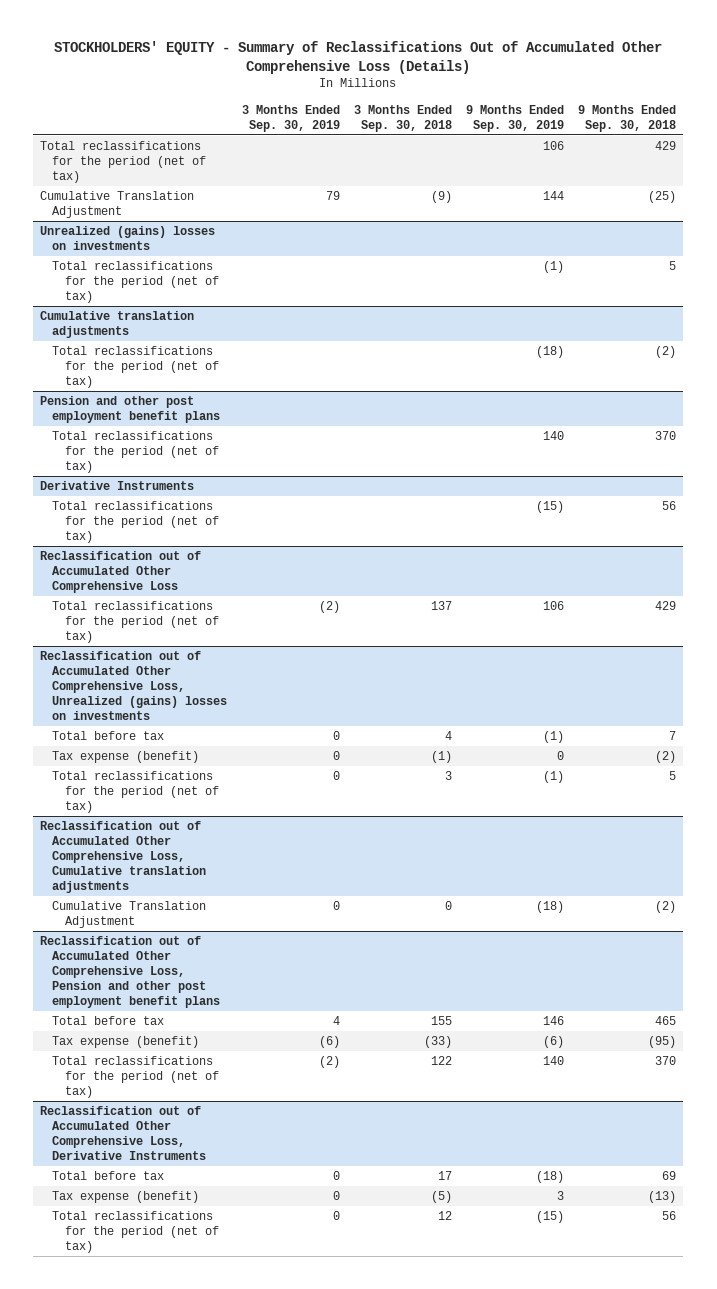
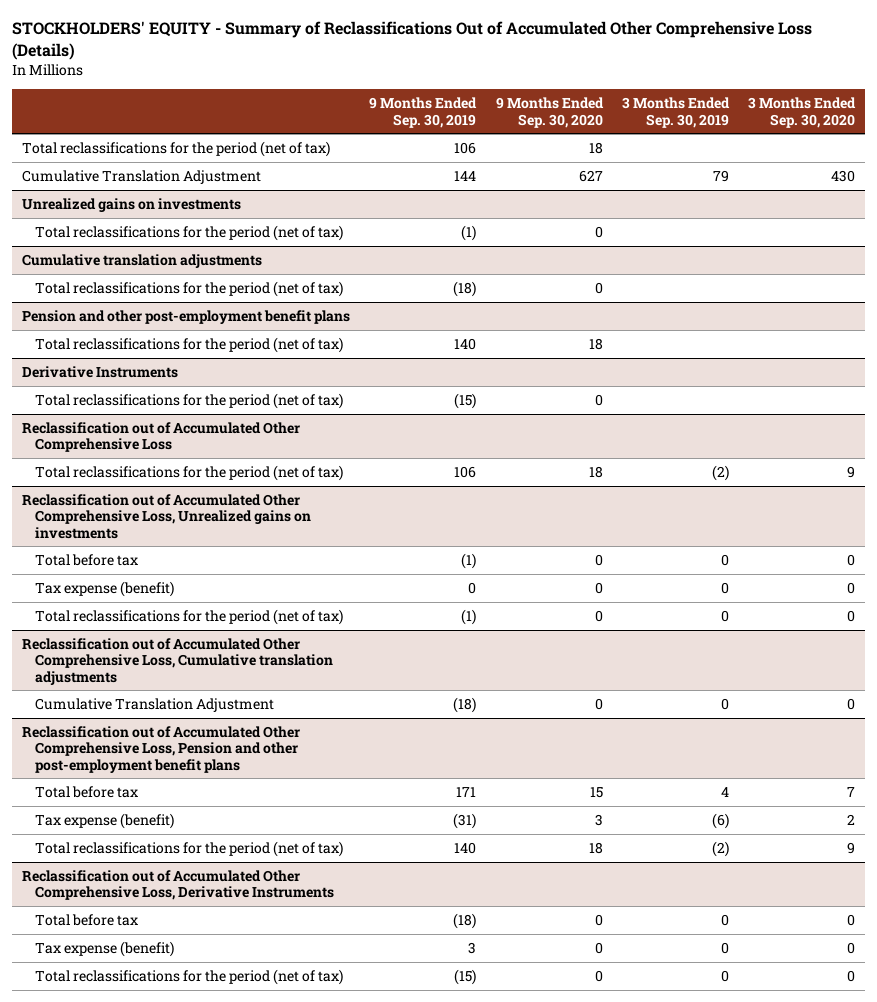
[353,104,452,132] 3 Months Ended Sep. 30, 2018 -> none
[578,104,677,132] 9 Months Ended Sep. 30, 2018 -> none
none -> [495,97,604,128] 9 Months Ended Sep. 30, 2020
none -> [748,97,857,128] 3 Months Ended Sep. 30, 2020
[40,226,216,251] Unrealized (gains) losses on investments -> [22,197,242,212] Unrealized gains on investments
[40,396,221,424] Pension and other post employment benefit plans -> [22,309,351,324] Pension and other post-employment benefit plans
[40,651,228,721] Reclassification out of Accumulated Other Comprehensive Loss, Unrealized (gains) losses on investments -> [22,493,311,539] Reclassification out of Accumulated Other Comprehensive Loss, Unrealized gains on investments
[40,936,221,1009] Reclassification out of Accumulated Other Comprehensive Loss, Pension and other post employment benefit plans -> [22,725,301,773] Reclassification out of Accumulated Other Comprehensive Loss, Pension and other post-employment benefit plans
[543,1016,565,1026] 146 -> [456,786,477,797] 171
[543,1036,565,1049] (6) -> [453,812,477,829] (31)

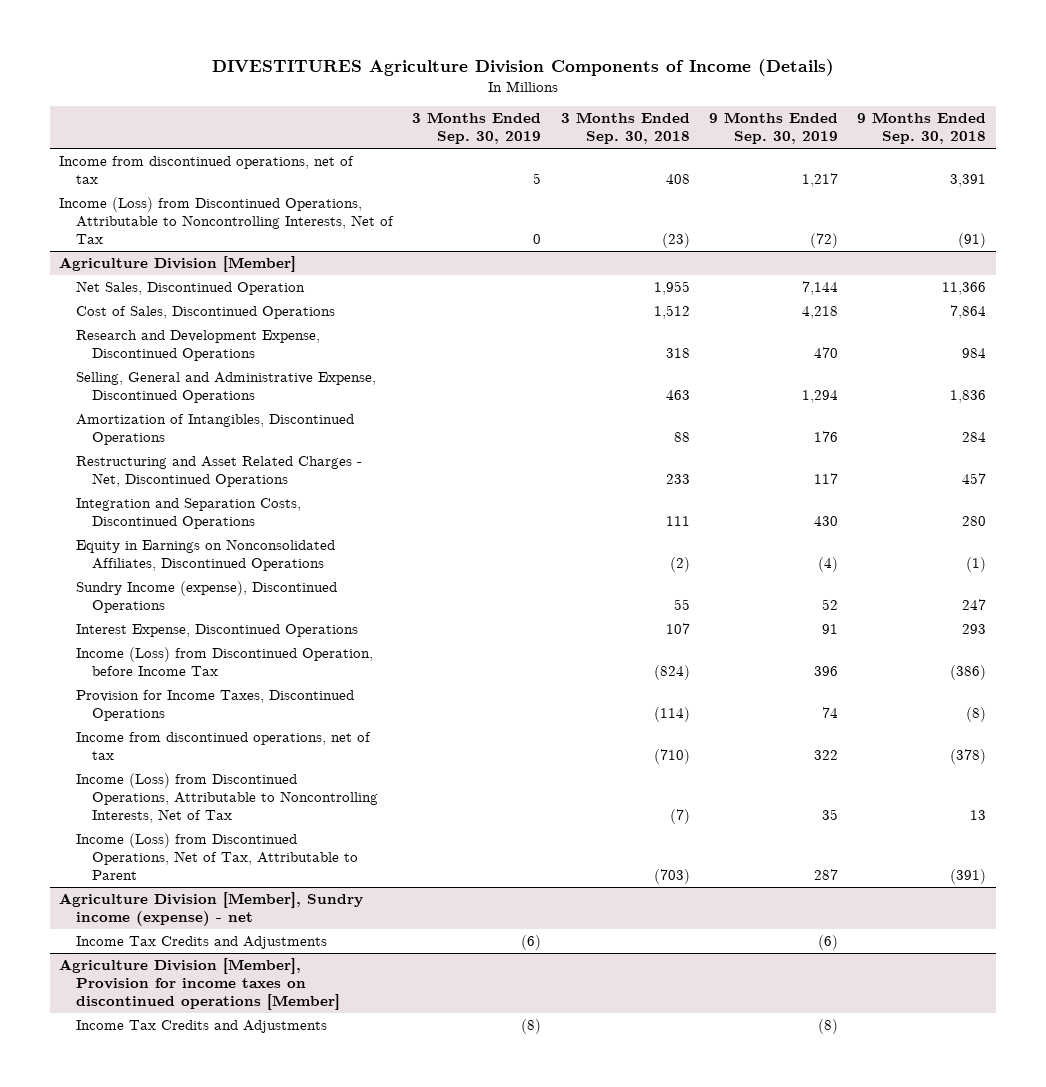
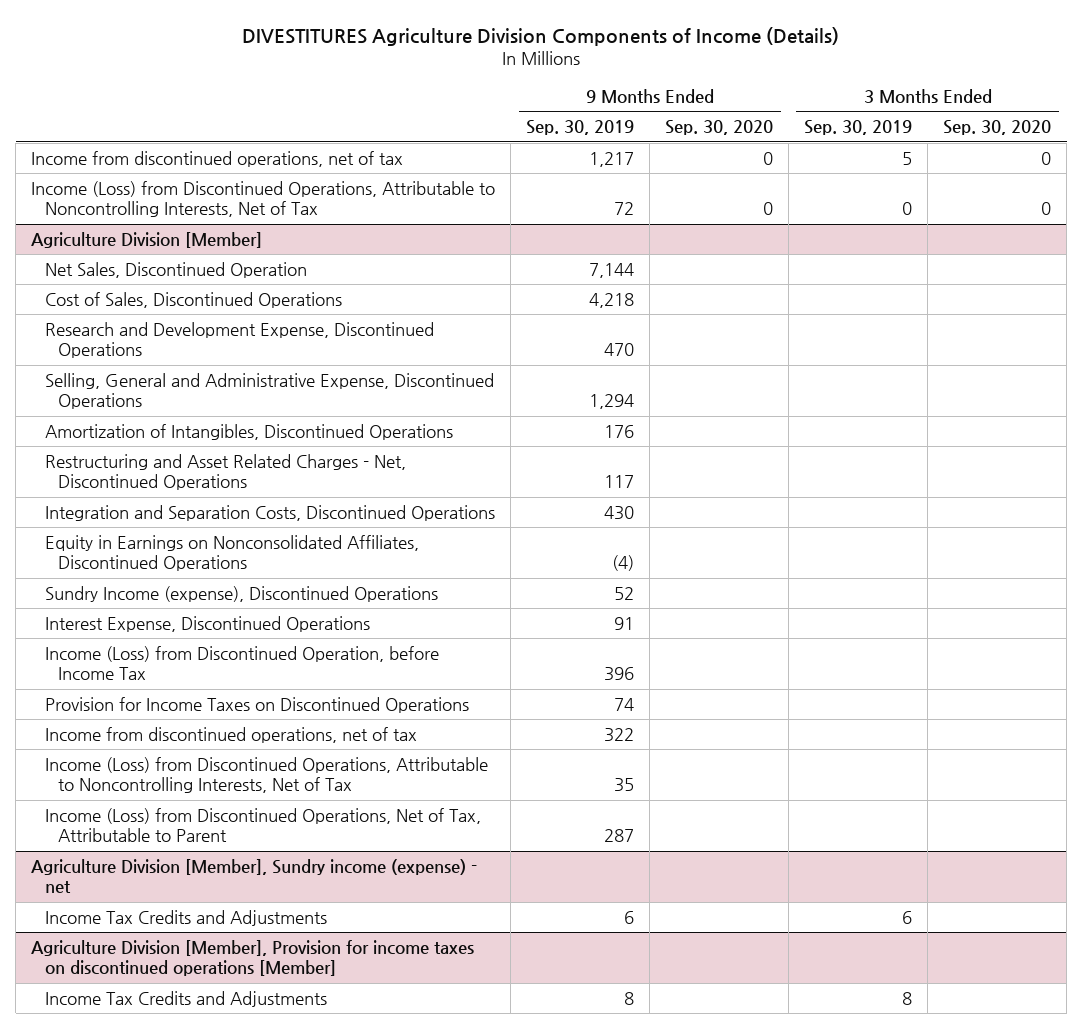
[560,112,690,145] 3 Months Ended Sep. 30, 2018 -> none
[857,112,987,145] 9 Months Ended Sep. 30, 2018 -> none
none -> [665,120,774,136] Sep. 30, 2020
none -> [943,120,1052,136] Sep. 30, 2020
[810,233,839,249] (72) -> [614,202,635,216] 72
[75,690,354,722] Provision for Income Taxes, Discontinued Operations -> [44,697,469,714] Provision for Income Taxes on Discontinued Operations
[521,935,542,951] (6) -> [902,911,913,925] 6
[818,935,839,951] (6) -> [624,911,635,925] 6
[521,1019,542,1035] (8) -> [902,992,913,1006] 8
[818,1019,839,1035] (8) -> [624,992,635,1006] 8

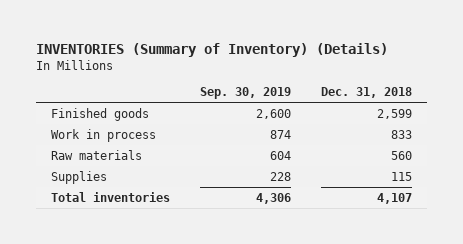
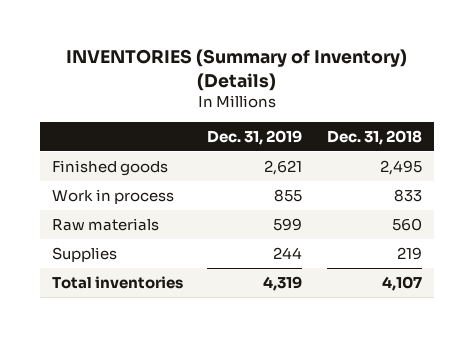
[199,86,291,99] Sep. 30, 2019 -> none
none -> [207,130,303,146] Dec. 31, 2019
[377,108,413,119] 2,599 -> [379,159,422,175] 2,495
[391,171,413,181] 115 -> [396,246,422,260] 219

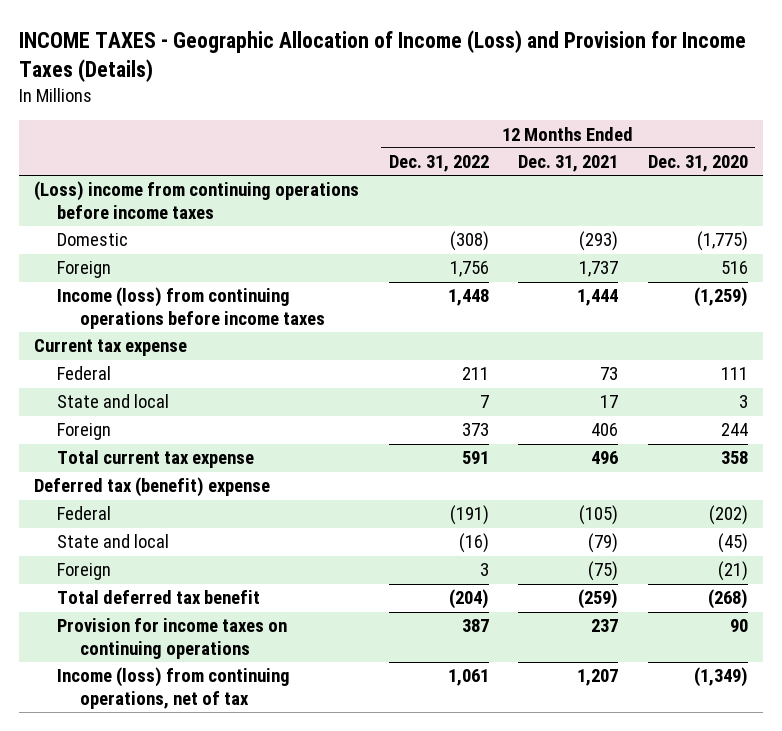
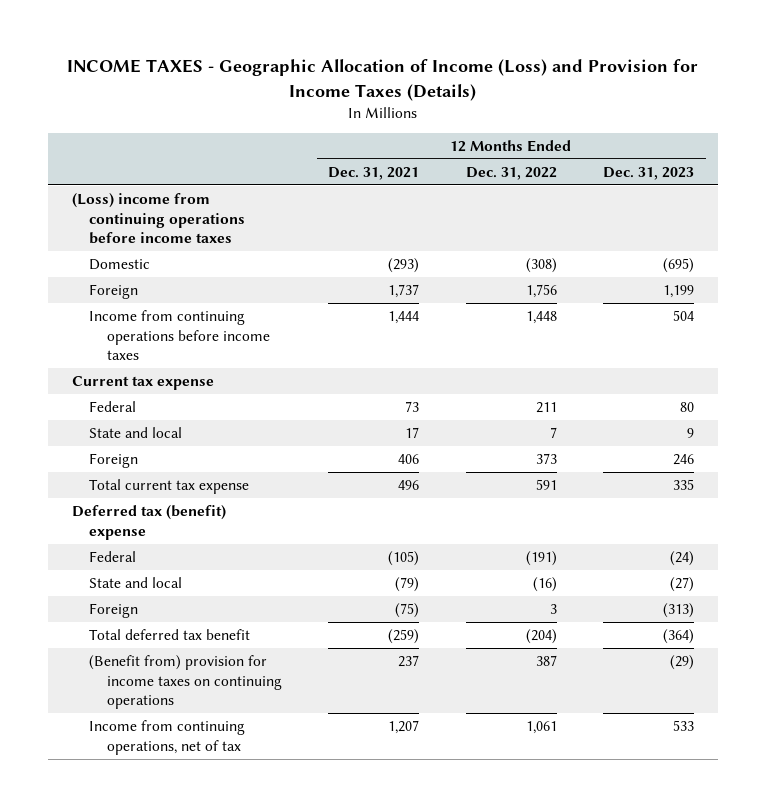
[647,155,748,173] Dec. 31, 2020 -> none
none -> [603,166,695,180] Dec. 31, 2023
[57,287,326,329] Income (loss) from continuing operations before income taxes -> [89,309,270,361] Income from continuing operations before income taxes
[57,618,288,659] Provision for income taxes on continuing operations -> [89,654,282,710] (Benefit from) provision for income taxes on continuing operations
[57,667,291,709] Income (loss) from continuing operations, net of tax -> [89,719,246,755] Income from continuing operations, net of tax

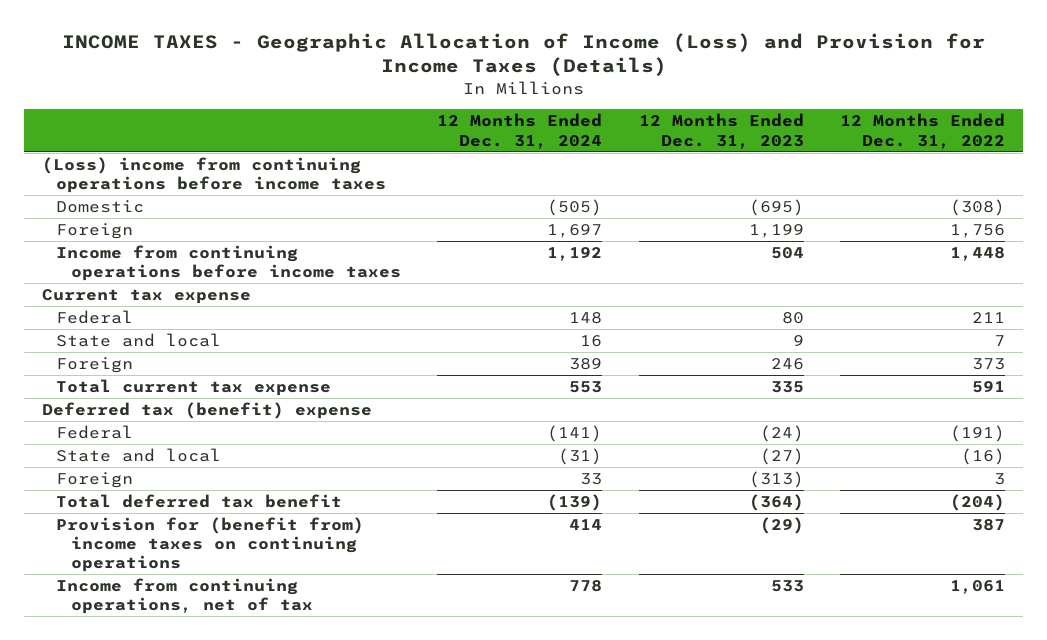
[328,166,420,180] Dec. 31, 2021 -> none
none -> [437,113,603,149] 12 Months Ended Dec. 31, 2024
[89,654,282,710] (Benefit from) provision for income taxes on continuing operations -> [56,517,365,573] Provision for (benefit from) income taxes on continuing operations

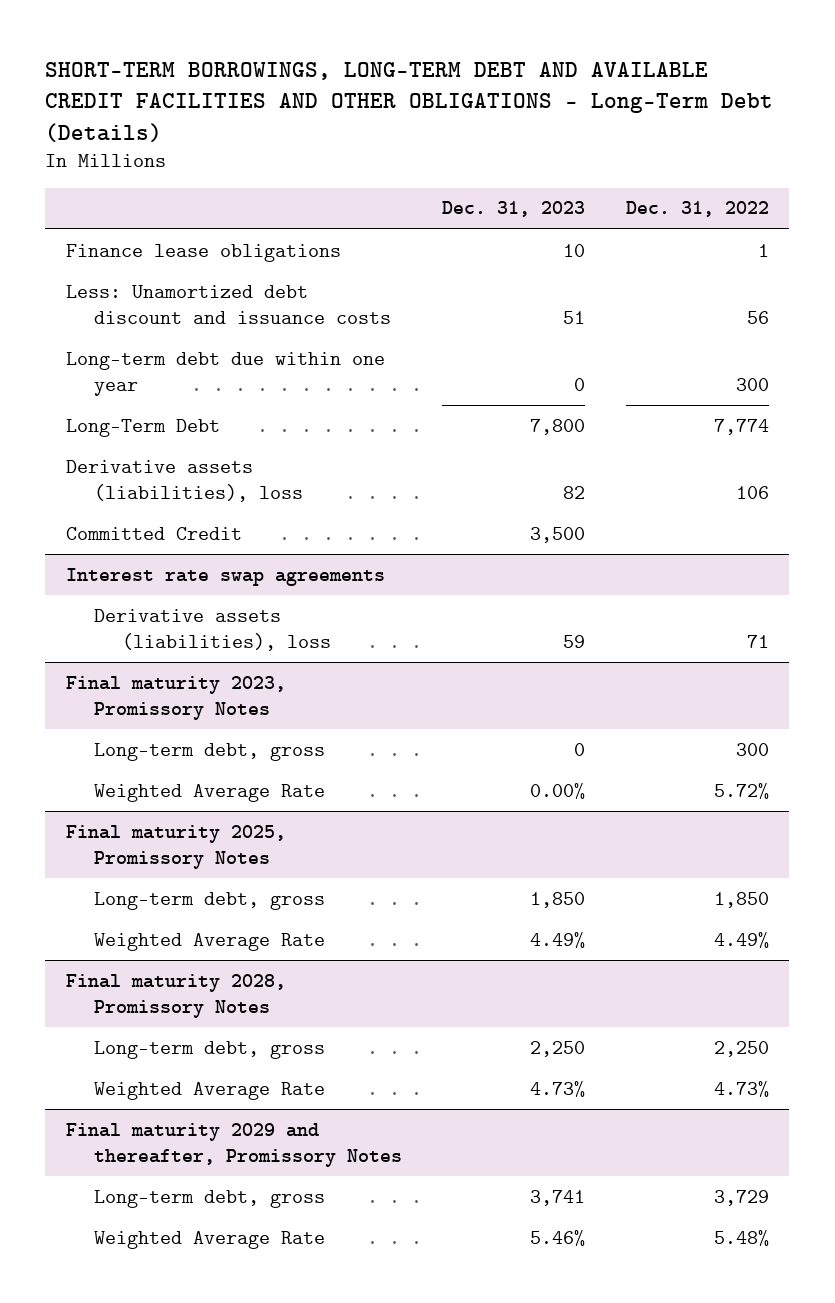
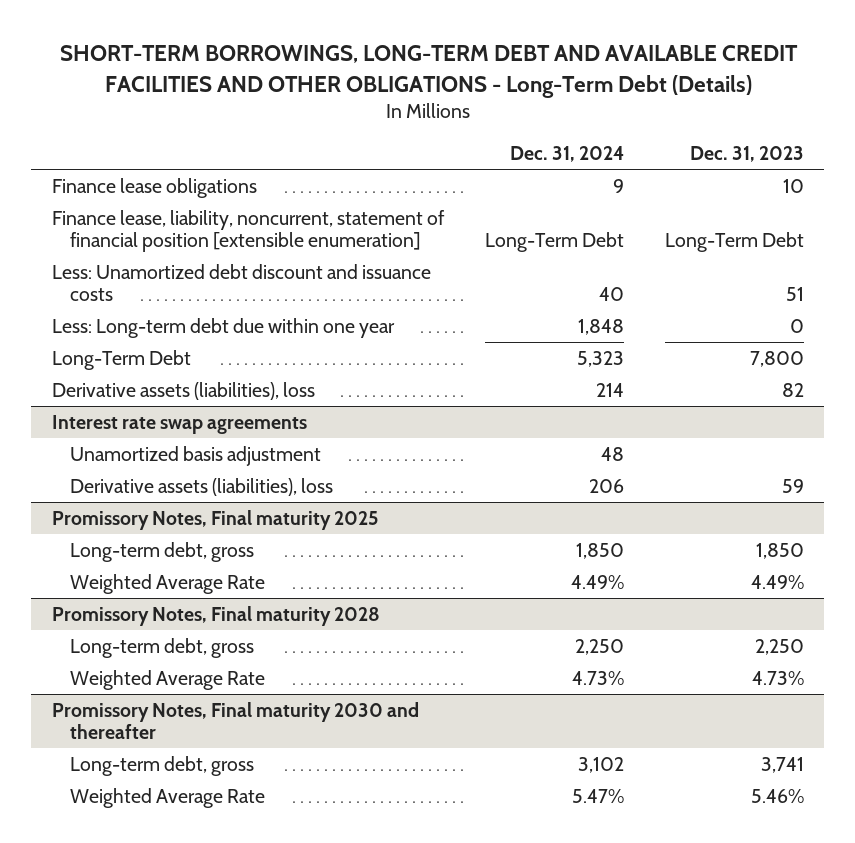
[625,201,769,218] Dec. 31, 2022 -> none
none -> [509,146,624,163] Dec. 31, 2024
none -> [51,209,445,253] Finance lease, liability, noncurrent, statement of financial position [extensible enumeration]
[65,351,385,396] Long-term debt due within one year -> [51,317,395,338] Less: Long-term debt due within one year
[65,526,242,540] Committed Credit -> none
none -> [70,445,322,466] Unamortized basis adjustment
[65,675,286,720] Final maturity 2023, Promissory Notes -> none
[93,742,325,761] Long-term debt, gross -> none
[93,783,325,802] Weighted Average Rate -> none
[65,824,286,869] Final maturity 2025, Promissory Notes -> [51,509,378,530] Promissory Notes, Final maturity 2025
[65,973,286,1018] Final maturity 2028, Promissory Notes -> [51,605,380,626] Promissory Notes, Final maturity 2028
[65,1122,402,1167] Final maturity 2029 and thereafter, Promissory Notes -> [51,701,419,740] Promissory Notes, Final maturity 2030 and thereafter

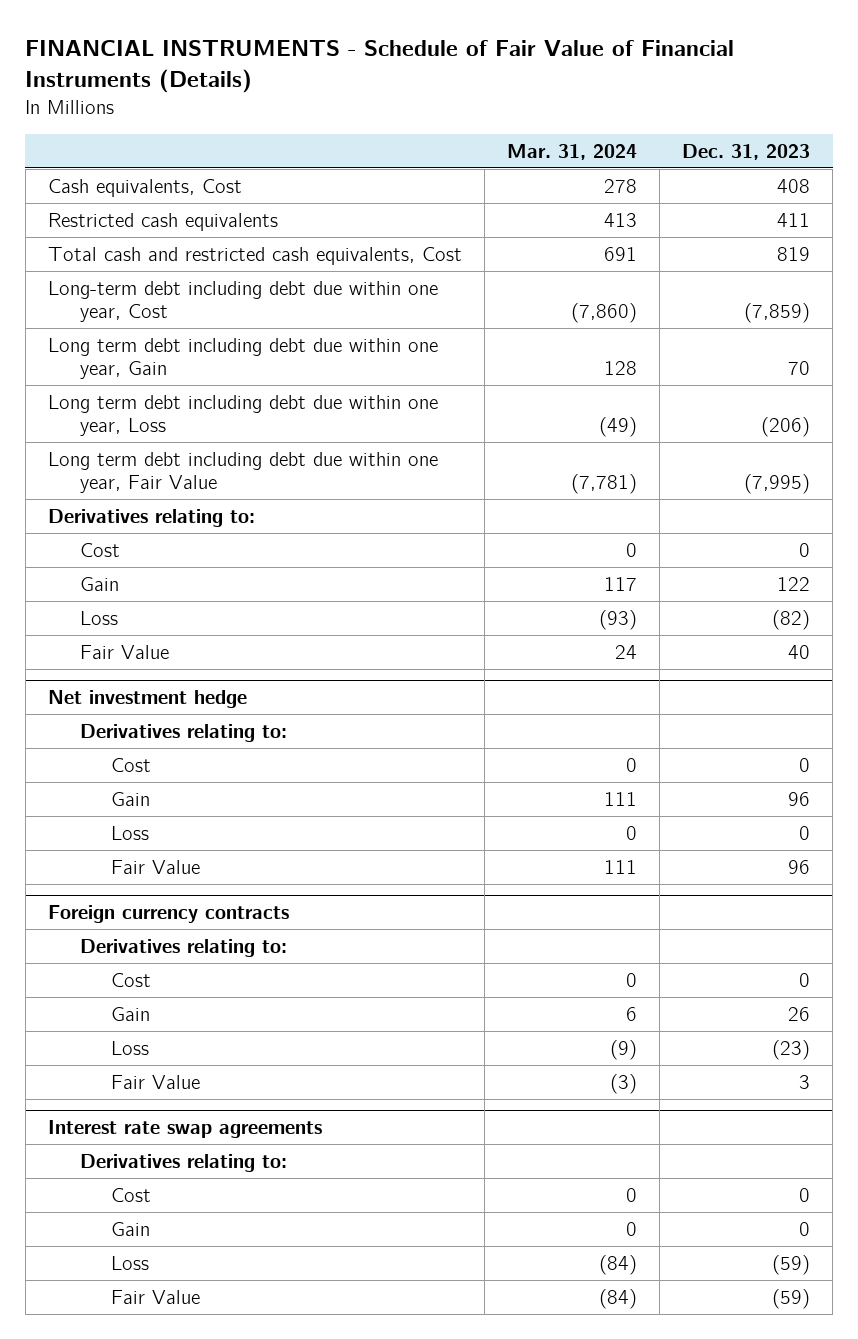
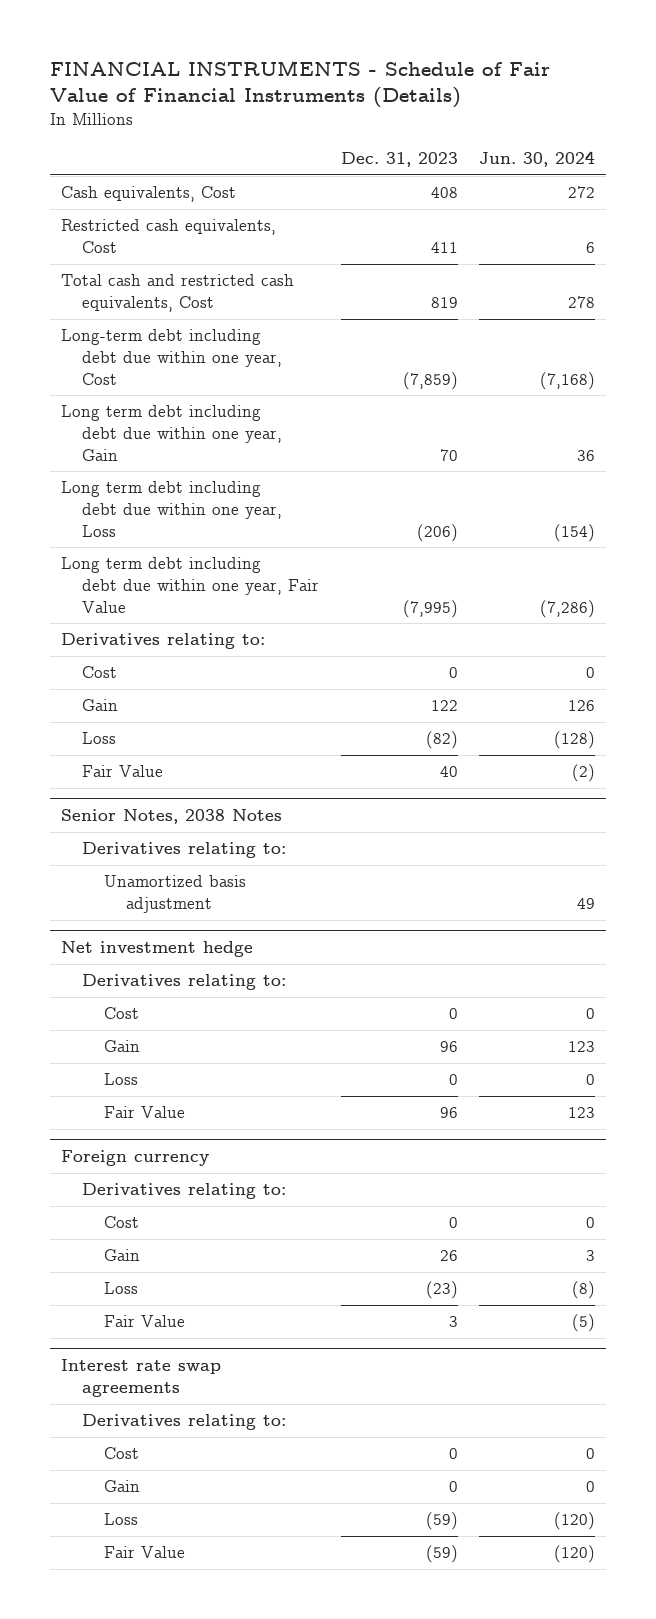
[507,143,638,160] Mar. 31, 2024 -> none
none -> [479,151,596,168] Jun. 30, 2024
[47,212,278,231] Restricted cash equivalents -> [60,219,276,254] Restricted cash equivalents, Cost
none -> [60,809,282,825] Senior Notes, 2038 Notes
none -> [82,842,287,859] Derivatives relating to:
none -> [103,875,246,914] Unamortized basis adjustment
[47,905,289,924] Foreign currency contracts -> [60,1150,209,1167] Foreign currency

